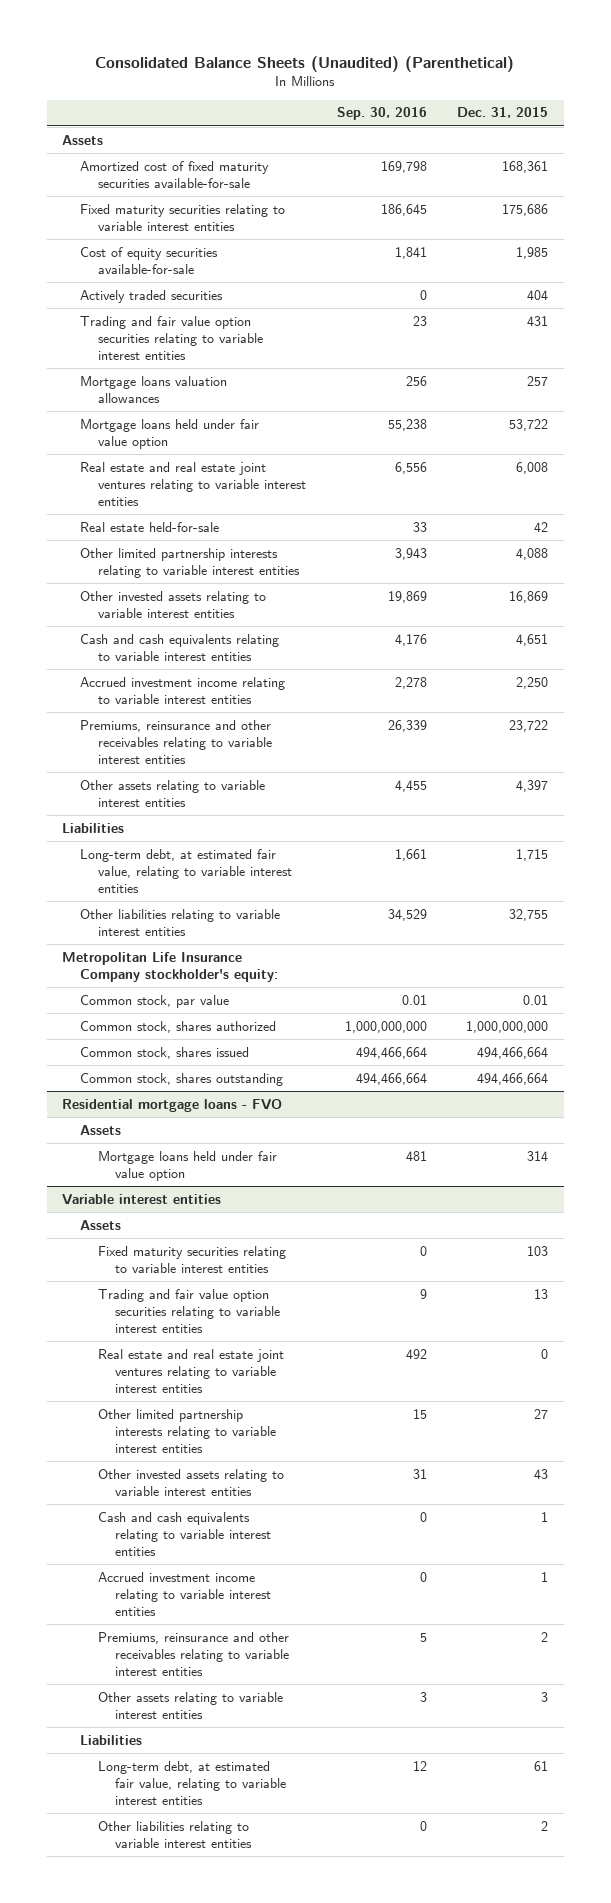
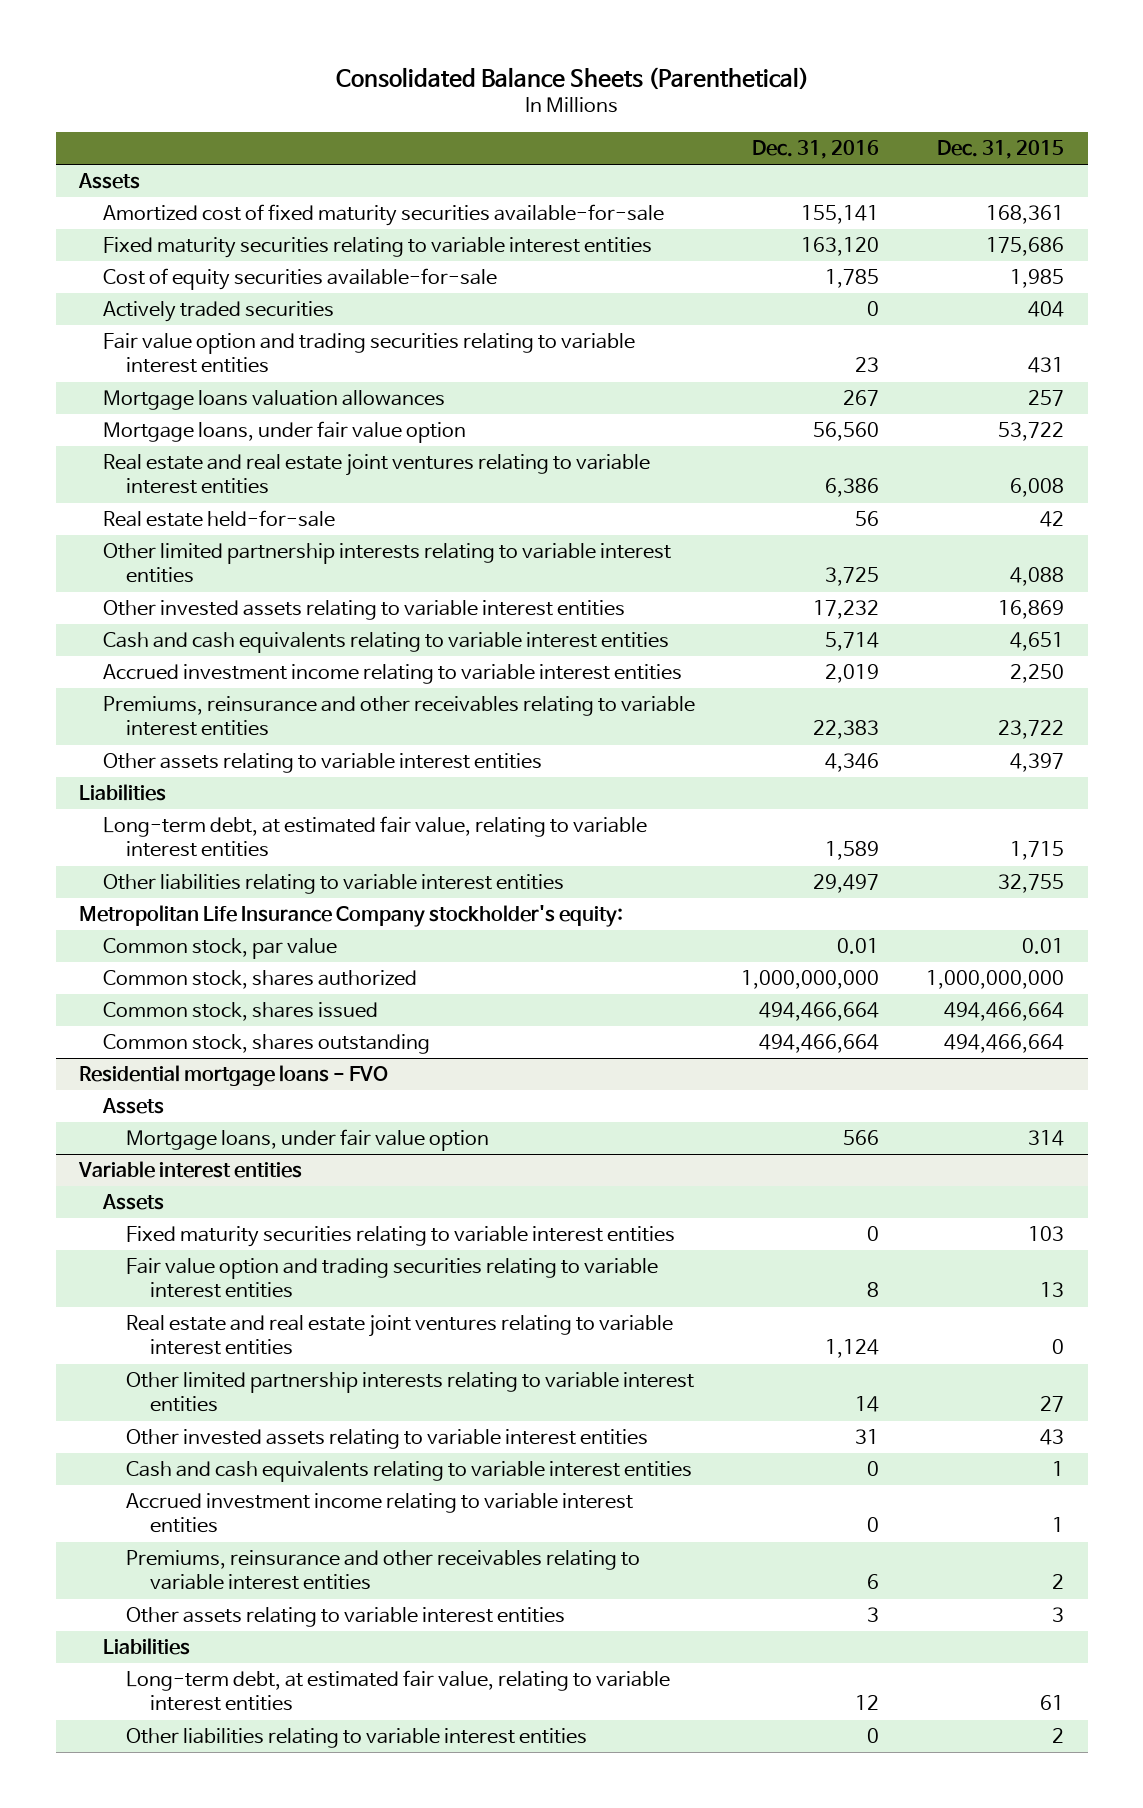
[95,55,515,72] Consolidated Balance Sheets (Unaudited) (Parenthetical) -> [335,66,809,90] Consolidated Balance Sheets (Parenthetical)
[336,107,427,121] Sep. 30, 2016 -> none
none -> [752,140,880,160] Dec. 31, 2016
[80,315,263,360] Trading and fair value option securities relating to variable interest entities -> [102,333,635,374] Fair value option and trading securities relating to variable interest entities
[80,418,260,449] Mortgage loans held under fair value option -> [102,421,466,444] Mortgage loans, under fair value option
[97,1150,277,1181] Mortgage loans held under fair value option -> [126,1129,490,1152] Mortgage loans, under fair value option
[97,1288,281,1333] Trading and fair value option securities relating to variable interest entities -> [126,1258,659,1299] Fair value option and trading securities relating to variable interest entities

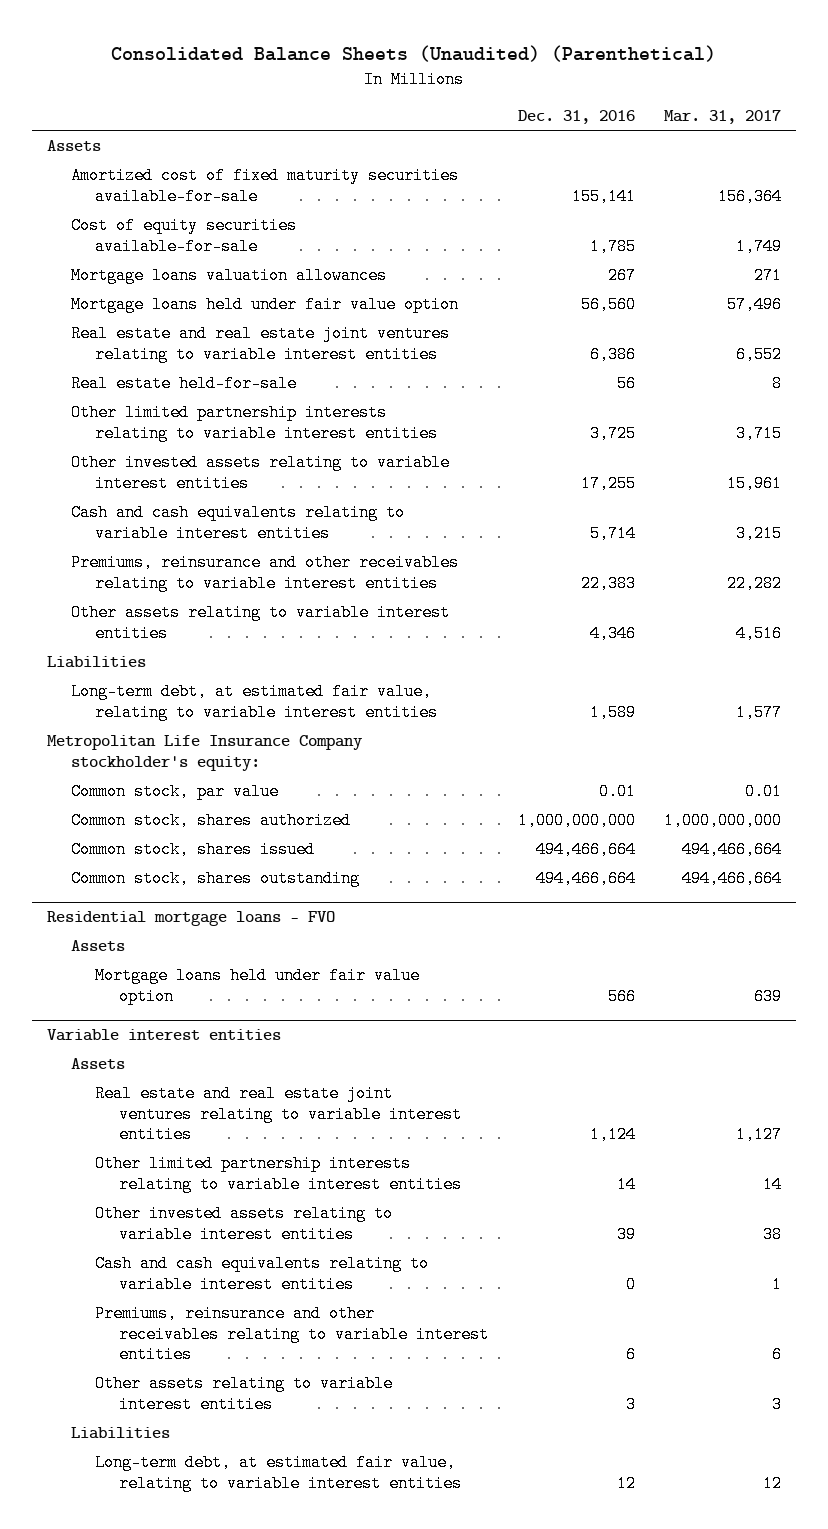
[335,66,809,90] Consolidated Balance Sheets (Parenthetical) -> [110,44,716,62] Consolidated Balance Sheets (Unaudited) (Parenthetical)
[937,140,1065,160] Dec. 31, 2015 -> none
none -> [664,110,782,125] Mar. 31, 2017
[102,237,652,259] Fixed maturity securities relating to variable interest entities -> none
[102,301,334,323] Actively traded securities -> none
[102,333,635,374] Fair value option and trading securities relating to variable interest entities -> none
[102,421,466,444] Mortgage loans, under fair value option -> [70,295,459,313] Mortgage loans held under fair value option
[813,600,880,620] 17,232 -> [580,474,636,492] 17,255
[102,664,682,685] Accrued investment income relating to variable interest entities -> none
[102,874,564,895] Other liabilities relating to variable interest entities -> none
[126,1129,490,1152] Mortgage loans, under fair value option -> [94,966,420,1005] Mortgage loans held under fair value option
[126,1226,676,1248] Fixed maturity securities relating to variable interest entities -> none
[126,1258,659,1299] Fair value option and trading securities relating to variable interest entities -> none
[855,1429,880,1445] 31 -> [616,1225,636,1243] 39
[126,1493,634,1534] Accrued investment income relating to variable interest entities -> none
[126,1728,588,1749] Other liabilities relating to variable interest entities -> none

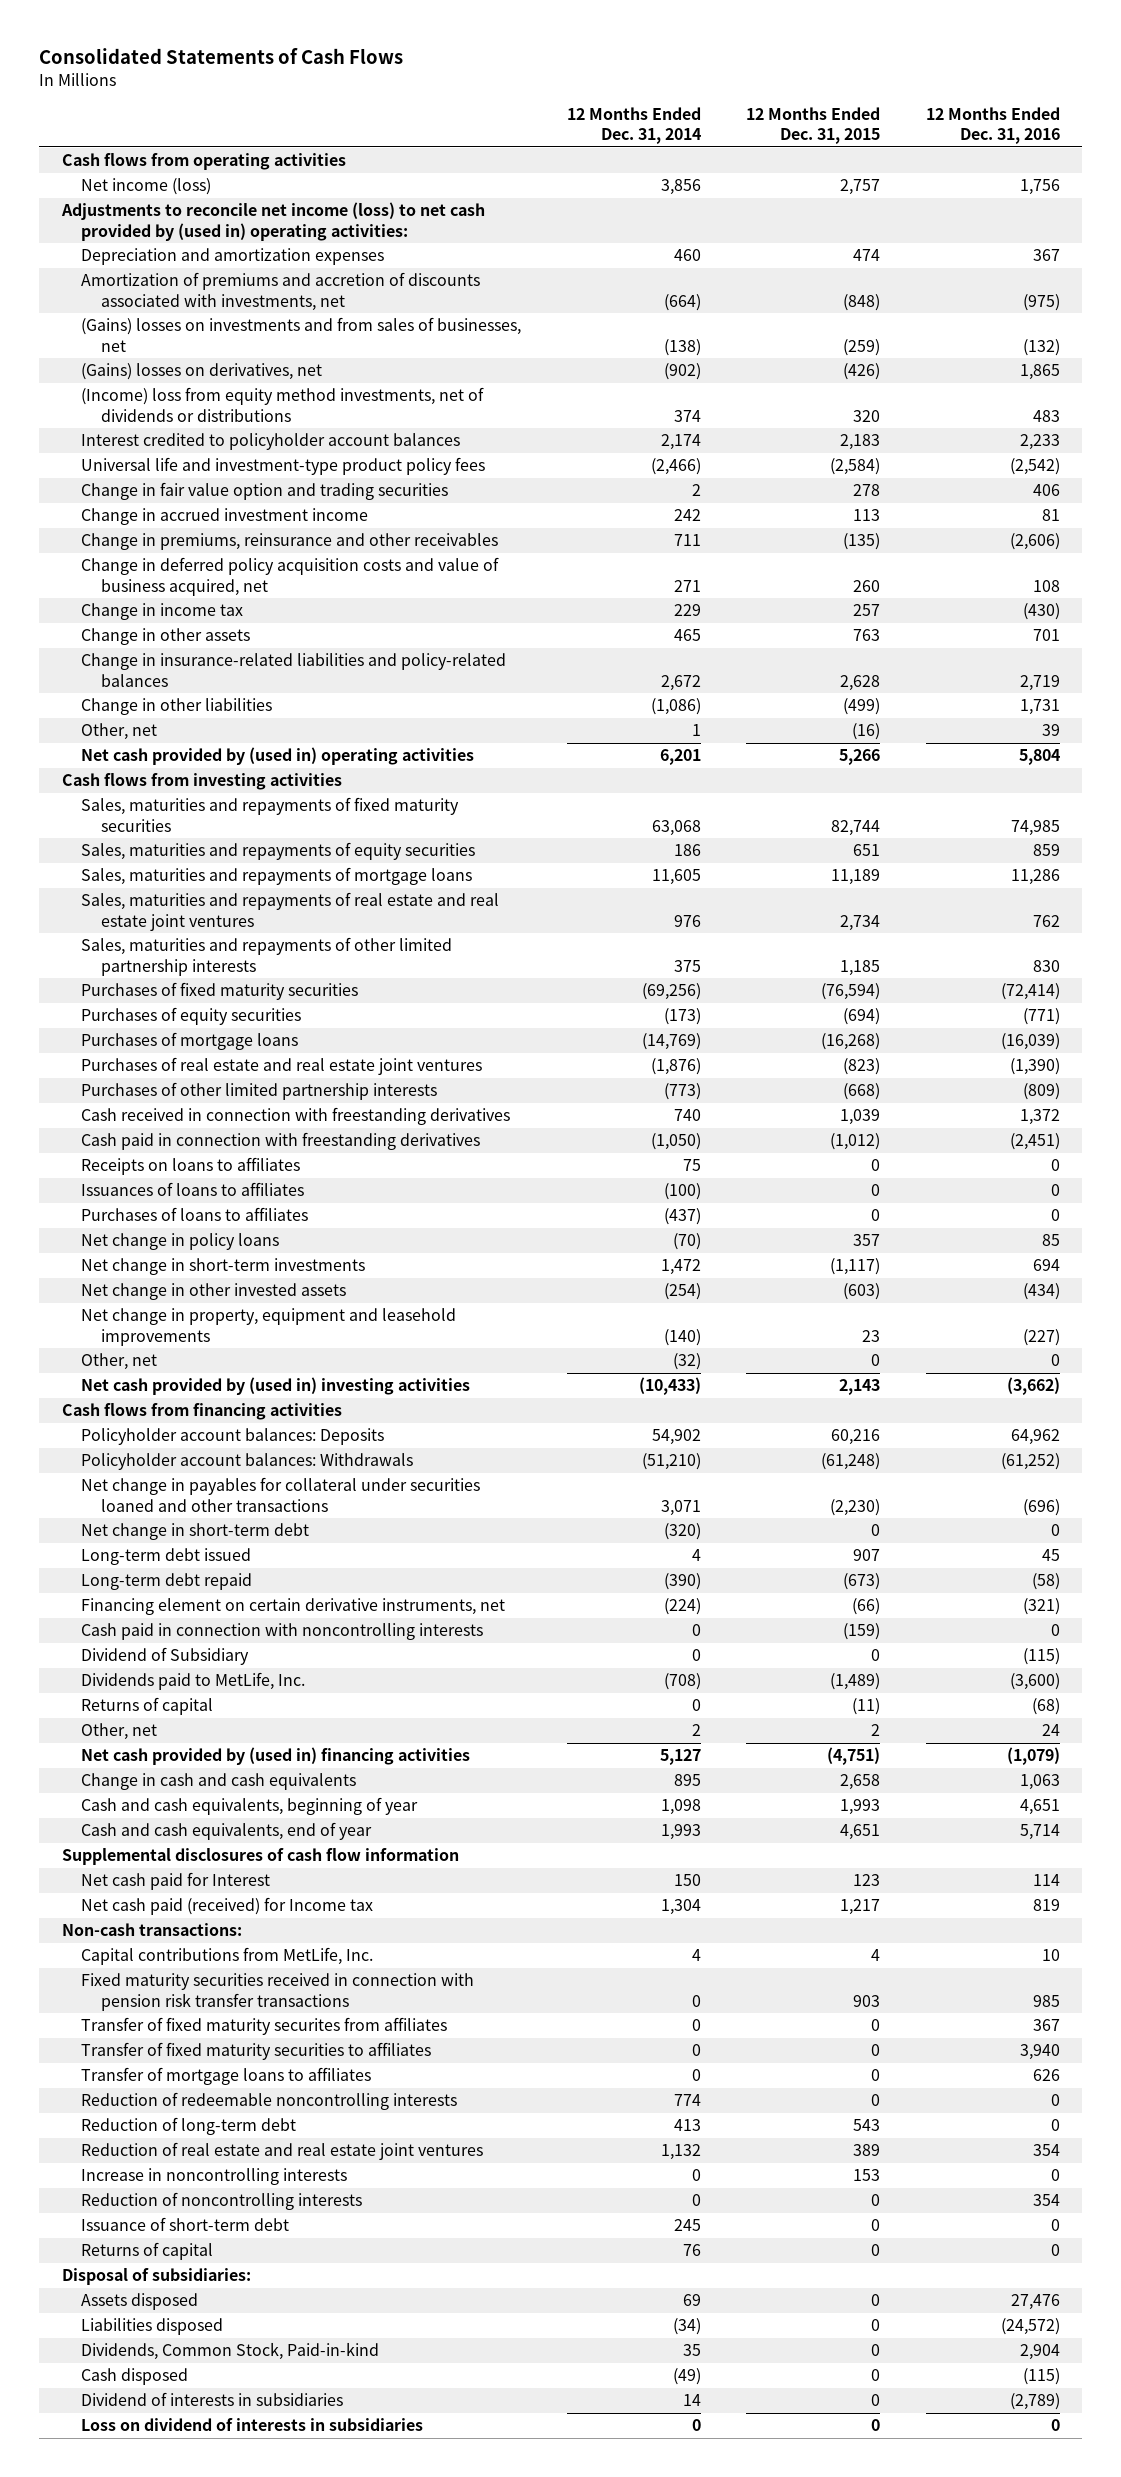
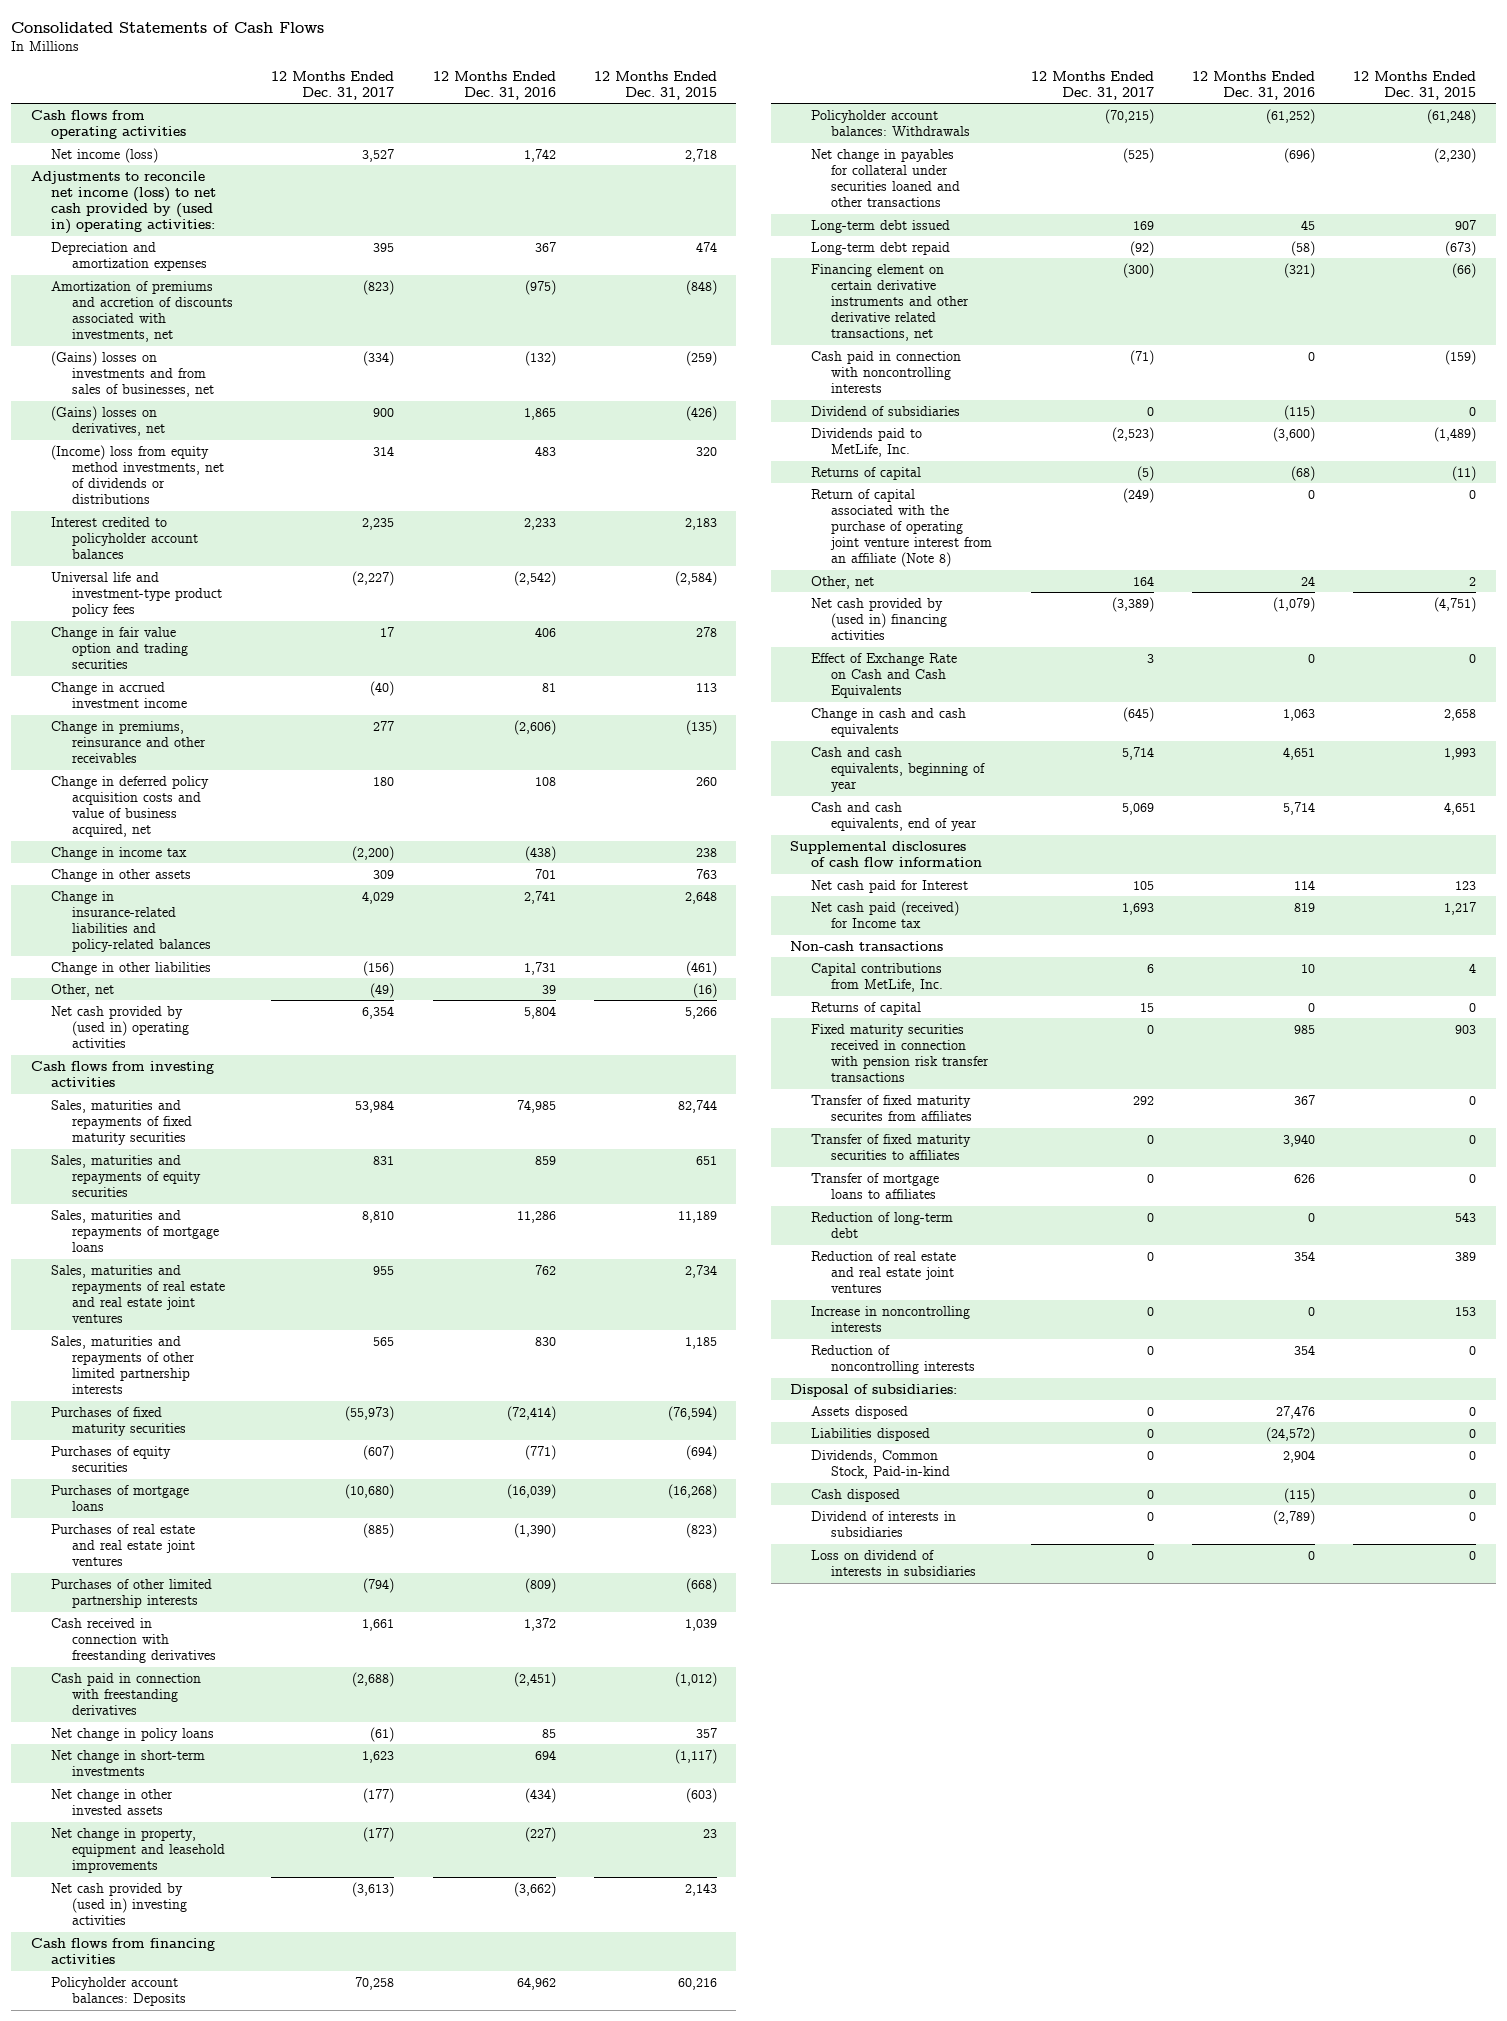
[566,106,701,145] 12 Months Ended Dec. 31, 2014 -> none
none -> [271,70,395,100] 12 Months Ended Dec. 31, 2017
[840,179,881,196] 2,757 -> [685,148,718,162] 2,718
[1019,179,1060,196] 1,756 -> [523,148,556,162] 1,742
[853,604,881,617] 257 -> [696,847,718,857] 238
[1022,603,1060,621] (430) -> [524,845,556,861] (438)
[840,674,881,691] 2,628 -> [685,890,718,904] 2,648
[1019,674,1060,691] 2,719 -> [523,890,556,904] 2,741
[843,698,881,716] (499) -> [686,960,718,976] (461)
[81,1157,301,1176] Receipts on loans to affiliates -> none
[81,1182,305,1197] Issuances of loans to affiliates -> none
[81,1207,309,1222] Purchases of loans to affiliates -> none
[81,1353,158,1371] Other, net -> none
[81,1523,310,1541] Net change in short-term debt -> none
[81,1598,506,1616] Financing element on certain derivative instruments, net -> [810,263,970,342] Financing element on certain derivative instruments and other derivative related transactions, net
[81,1647,250,1666] Dividend of Subsidiary -> [810,405,960,416] Dividend of subsidiaries
none -> [810,488,993,568] Return of capital associated with the purchase of operating joint venture interest from an affiliate (Note 8)
none -> [810,652,957,698] Effect of Exchange Rate on Cash and Cash Equivalents
[61,1923,242,1937] Non-cash transactions: -> [789,940,943,951] Non-cash transactions
[81,2242,214,2261] Returns of capital -> [810,1001,921,1015] Returns of capital
[81,2092,458,2111] Reduction of redeemable noncontrolling interests -> none
[81,2217,290,2232] Issuance of short-term debt -> none

